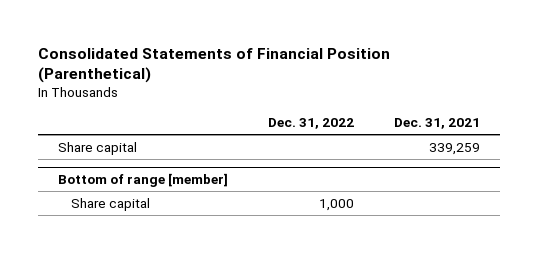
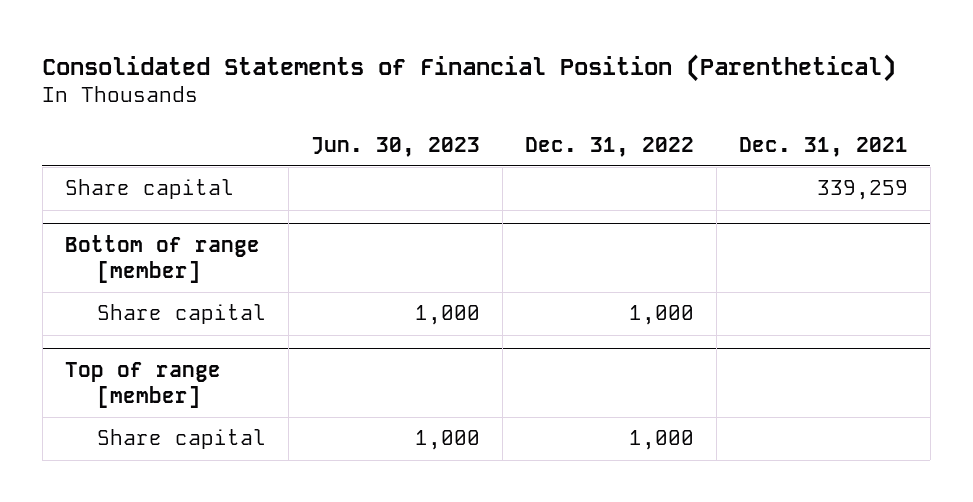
none -> [310,136,480,157] Jun. 30, 2023
none -> [64,361,221,409] Top of range [member]
none -> [96,429,266,450] Share capital

